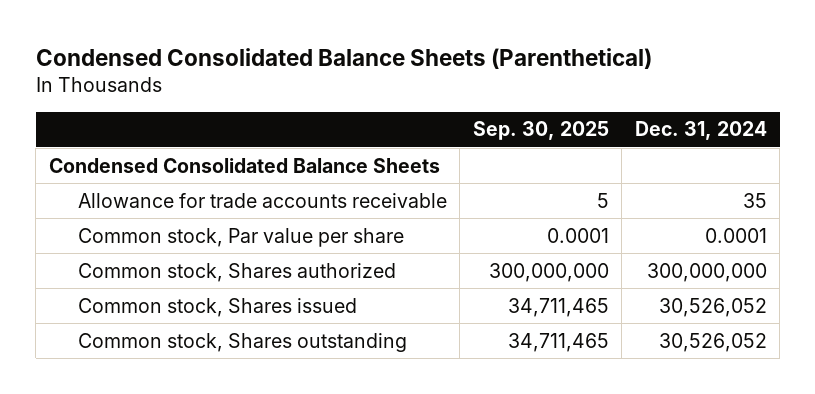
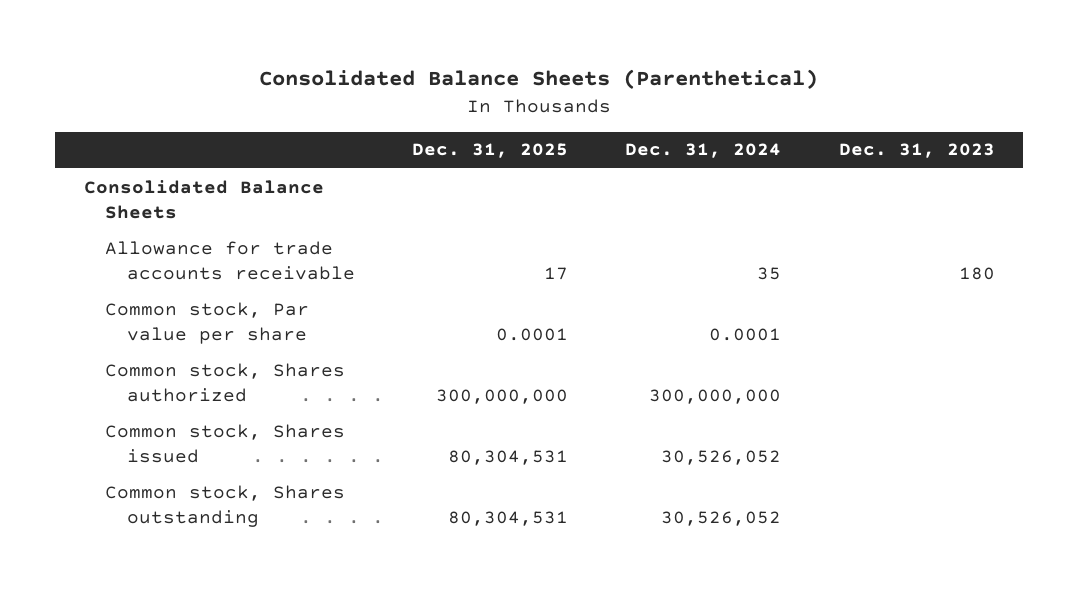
[35,47,652,69] Condensed Consolidated Balance Sheets (Parenthetical) -> [259,69,819,90] Consolidated Balance Sheets (Parenthetical)
[472,121,609,141] Sep. 30, 2025 -> none
none -> [412,143,569,159] Dec. 31, 2025
none -> [838,143,995,159] Dec. 31, 2023
[48,157,440,173] Condensed Consolidated Balance Sheets -> [83,179,324,219] Consolidated Balance Sheets

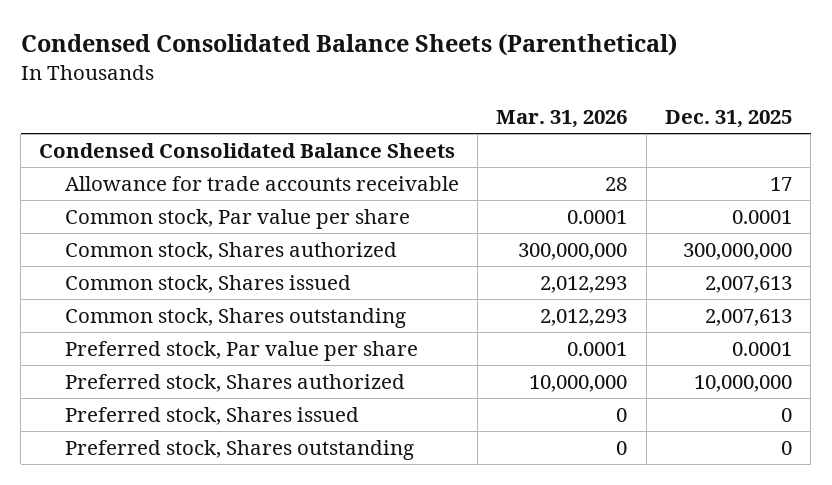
[259,69,819,90] Consolidated Balance Sheets (Parenthetical) -> [20,33,677,57] Condensed Consolidated Balance Sheets (Parenthetical)
[625,143,782,159] Dec. 31, 2024 -> none
[838,143,995,159] Dec. 31, 2023 -> none
none -> [496,110,628,129] Mar. 31, 2026
[83,179,324,219] Consolidated Balance Sheets -> [39,142,456,158] Condensed Consolidated Balance Sheets
[448,449,569,465] 80,304,531 -> [705,275,793,293] 2,007,613
[448,510,569,526] 80,304,531 -> [705,308,793,326] 2,007,613
none -> [64,340,418,361] Preferred stock, Par value per share
none -> [64,373,405,392] Preferred stock, Shares authorized
none -> [64,406,359,425] Preferred stock, Shares issued
none -> [64,439,414,460] Preferred stock, Shares outstanding

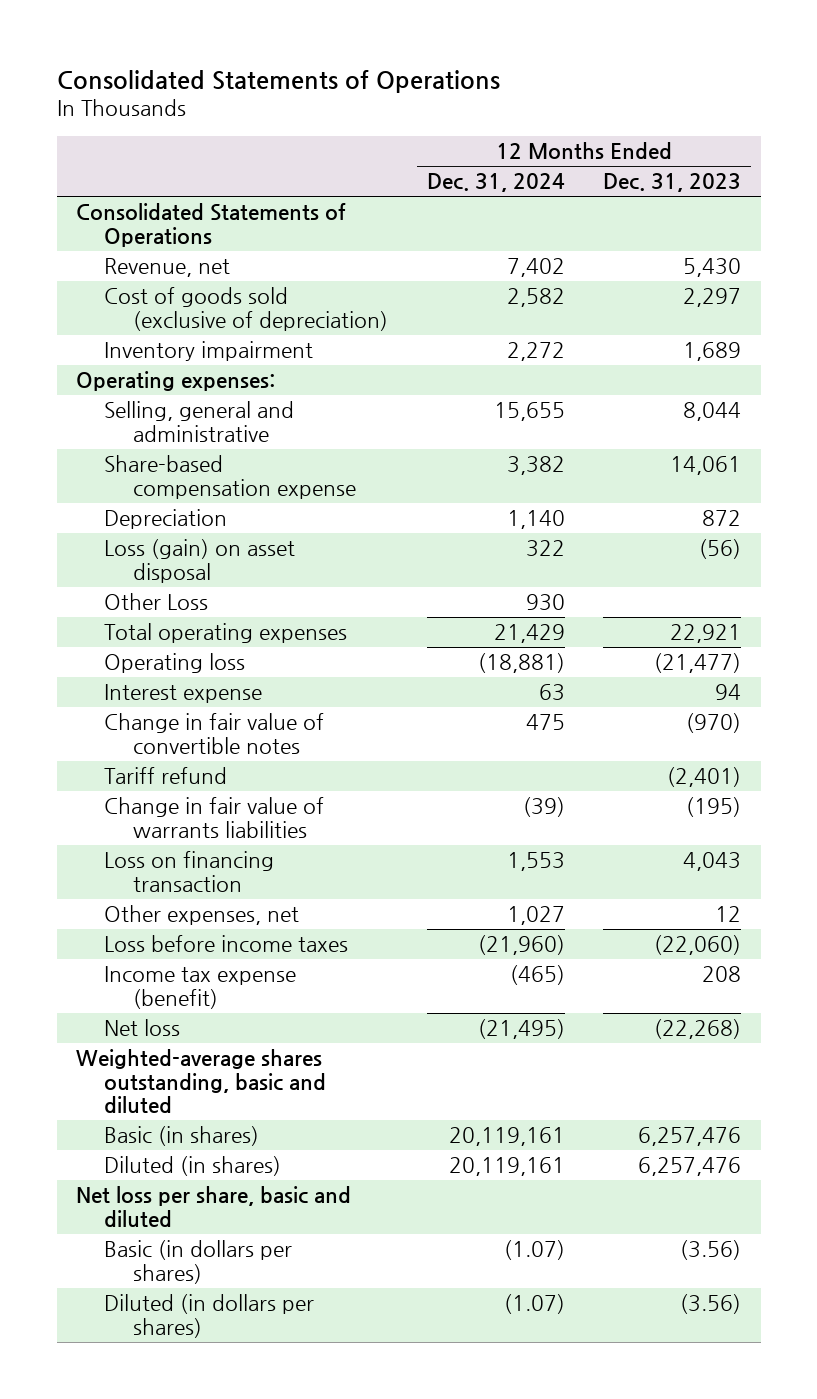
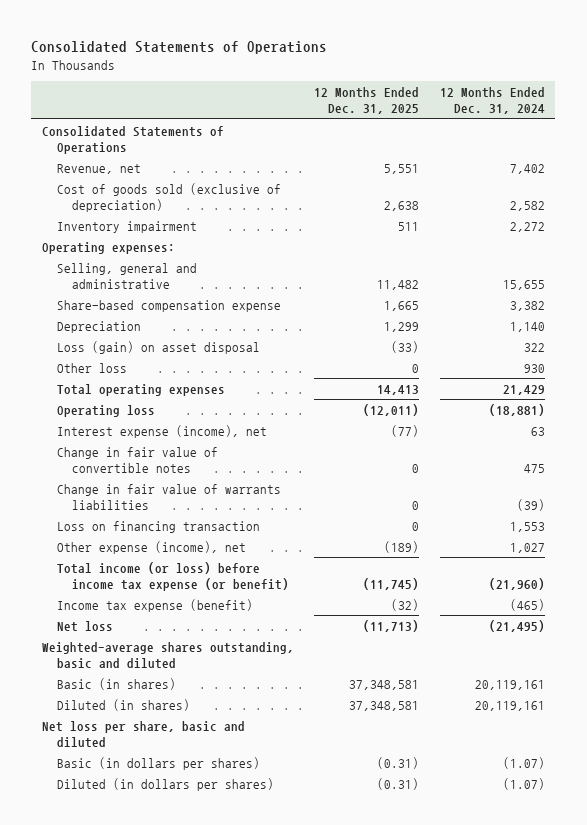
[603,173,742,193] Dec. 31, 2023 -> none
none -> [314,87,420,115] 12 Months Ended Dec. 31, 2025
[104,593,209,611] Other Loss -> [56,362,127,373] Other loss
[104,684,263,704] Interest expense -> [56,424,267,438] Interest expense (income), net
[104,767,228,785] Tariff refund -> none
[104,905,300,926] Other expenses, net -> [56,540,246,554] Other expense (income), net
[104,935,349,953] Loss before income taxes -> [56,561,289,592] Total income (or loss) before income tax expense (or benefit)

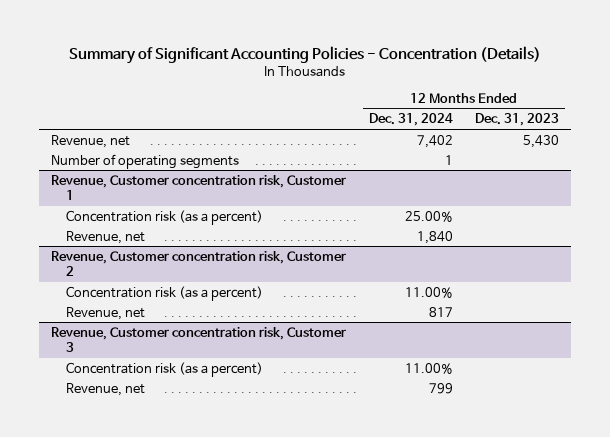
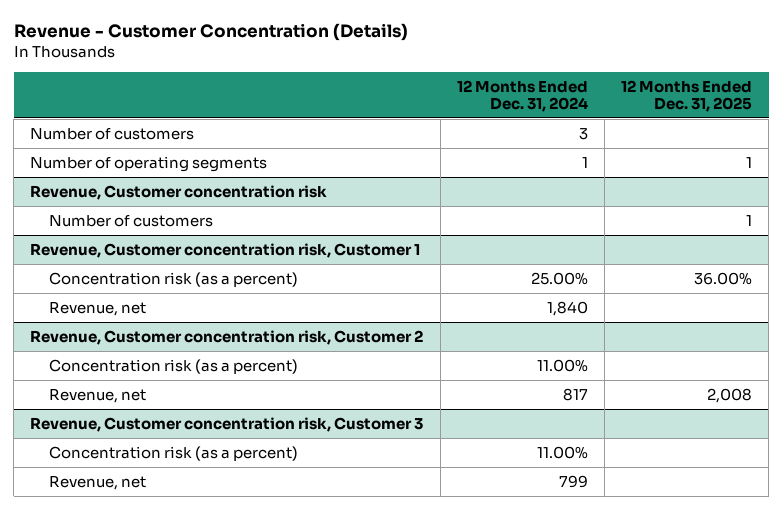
[69,45,542,64] Summary of Significant Accounting Policies - Concentration (Details) -> [13,22,408,41] Revenue - Customer Concentration (Details)
[475,113,560,127] Dec. 31, 2023 -> none
none -> [621,79,753,113] 12 Months Ended Dec. 31, 2025
[50,134,130,148] Revenue, net -> none
none -> [30,127,195,140] Number of customers
none -> [30,184,328,200] Revenue, Customer concentration risk
none -> [49,214,214,227] Number of customers

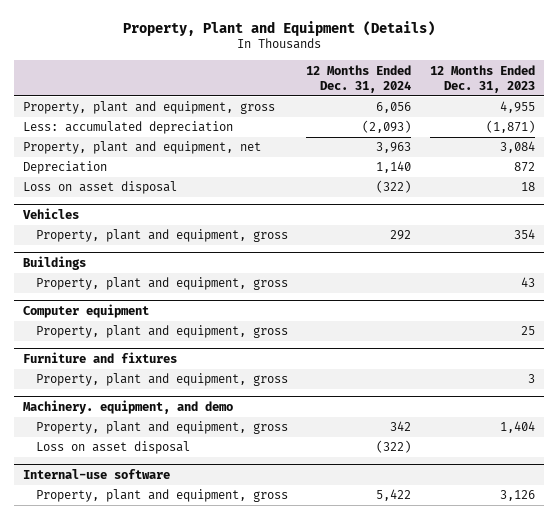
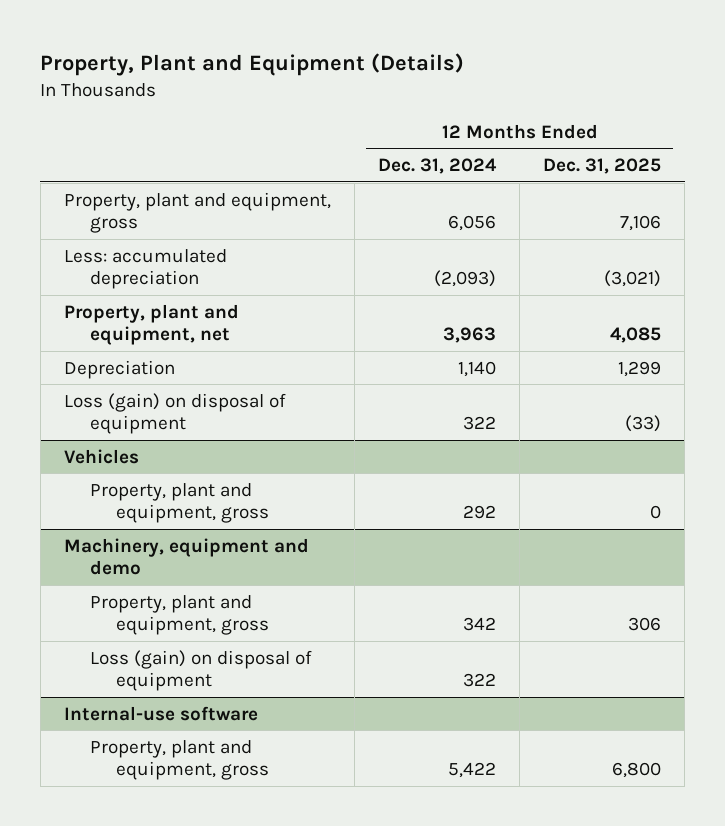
[429,64,535,93] 12 Months Ended Dec. 31, 2023 -> none
none -> [543,158,662,175] Dec. 31, 2025
[23,181,178,195] Loss on asset disposal -> none
none -> [63,392,286,434] Loss (gain) on disposal of equipment
[23,255,87,270] Buildings -> none
[36,277,289,291] Property, plant and equipment, gross -> none
[23,303,150,318] Computer equipment -> none
[36,325,289,339] Property, plant and equipment, gross -> none
[23,351,178,363] Furniture and fixtures -> none
[36,373,289,387] Property, plant and equipment, gross -> none
[23,399,234,414] Machinery. equipment, and demo -> [63,537,309,575] Machinery, equipment and demo
[36,441,191,455] Loss on asset disposal -> none
none -> [90,649,313,691] Loss (gain) on disposal of equipment

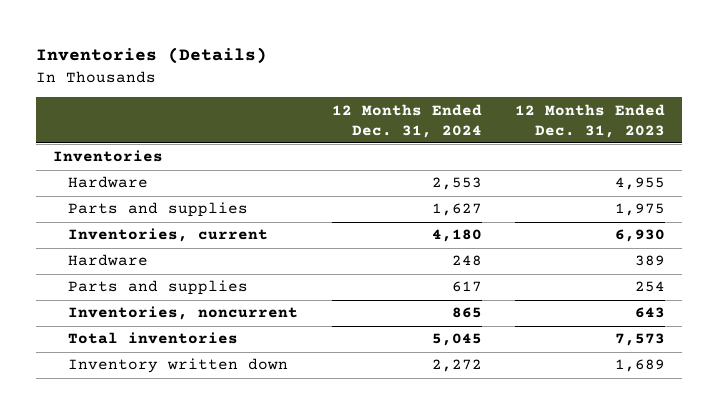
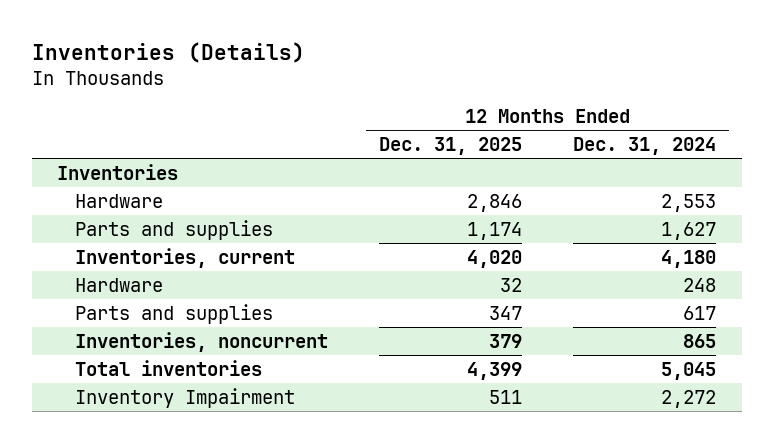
[515,103,666,138] 12 Months Ended Dec. 31, 2023 -> none
none -> [379,137,523,156] Dec. 31, 2025
[68,358,289,374] Inventory written down -> [74,387,295,408] Inventory Impairment

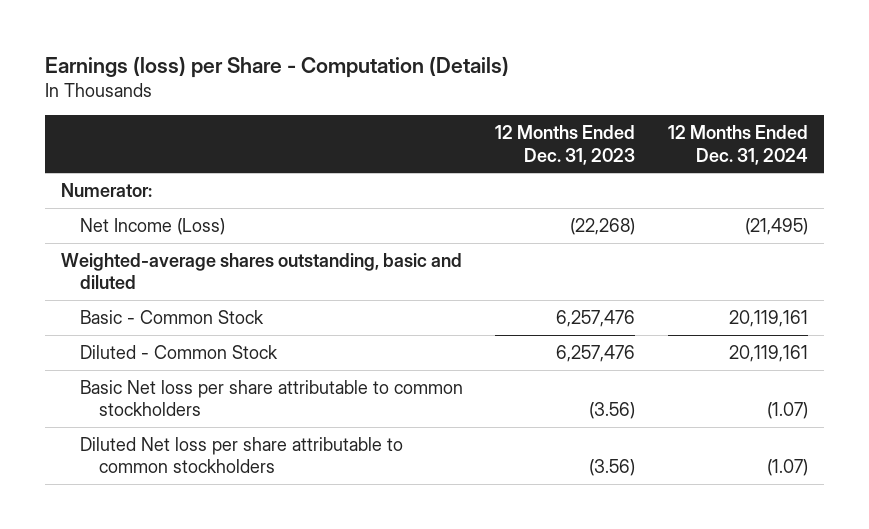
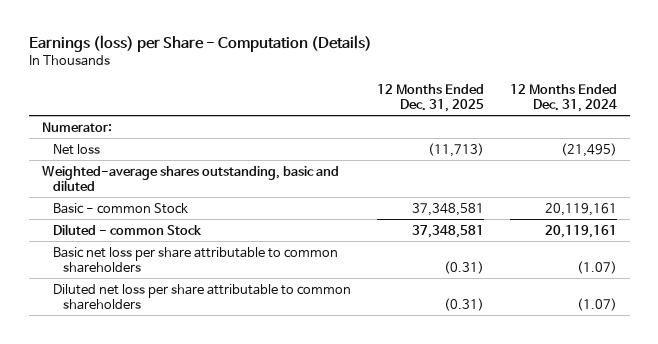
[495,125,636,165] 12 Months Ended Dec. 31, 2023 -> none
none -> [376,83,484,112] 12 Months Ended Dec. 31, 2025
[79,217,225,235] Net Income (Loss) -> [52,143,100,155] Net loss
[79,309,264,324] Basic - Common Stock -> [52,202,188,214] Basic - common Stock
[79,344,278,359] Diluted - Common Stock -> [52,223,202,235] Diluted - common Stock
[79,379,463,417] Basic Net loss per share attributable to common stockholders -> [52,246,338,273] Basic net loss per share attributable to common shareholders
[79,436,403,474] Diluted Net loss per share attributable to common stockholders -> [52,283,351,310] Diluted net loss per share attributable to common shareholders

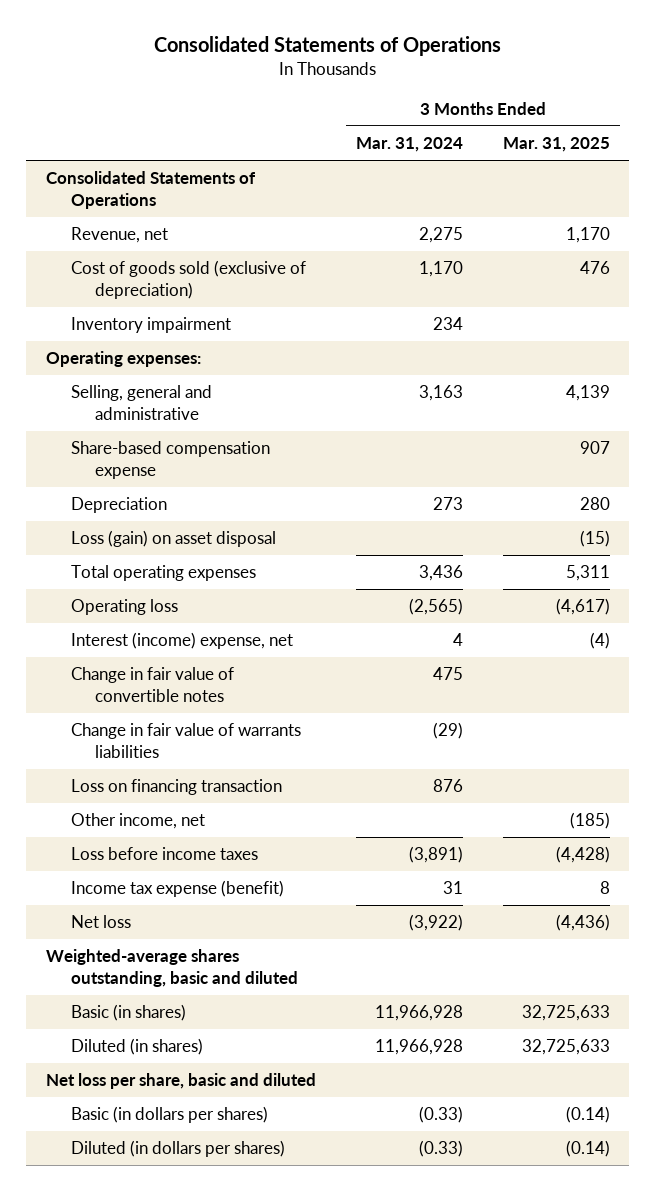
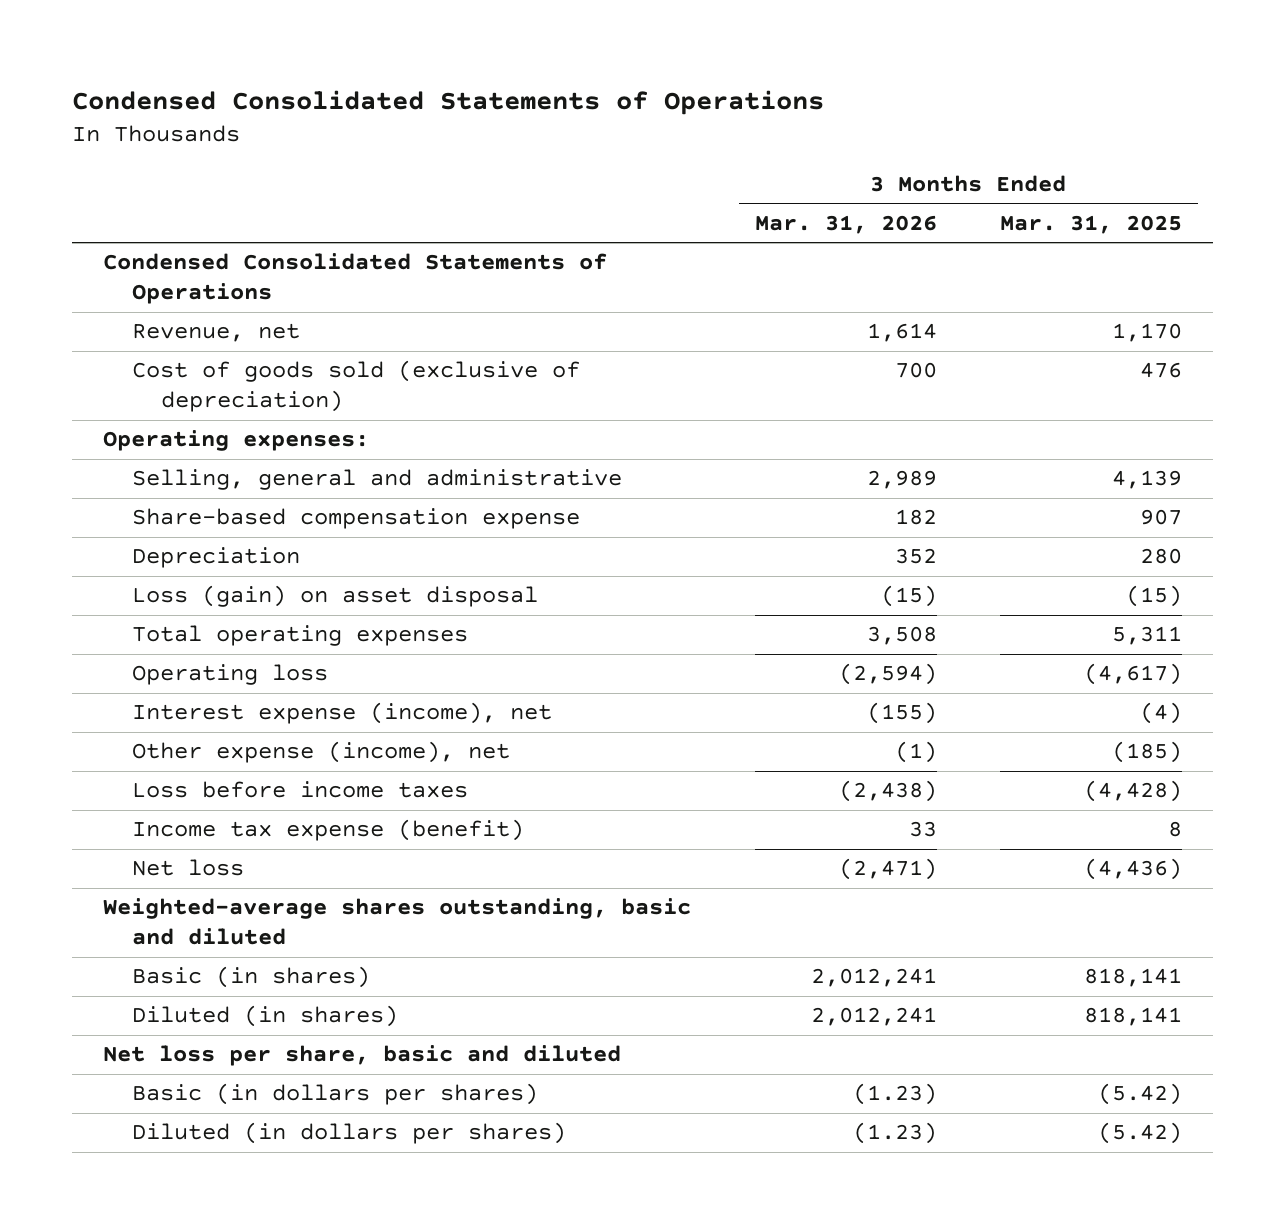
[153,35,501,56] Consolidated Statements of Operations -> [71,89,824,115] Condensed Consolidated Statements of Operations
[355,137,463,153] Mar. 31, 2024 -> none
none -> [754,215,937,235] Mar. 31, 2026
[45,171,256,209] Consolidated Statements of Operations -> [103,253,608,305] Condensed Consolidated Statements of Operations
[70,317,231,334] Inventory impairment -> none
[70,667,234,702] Change in fair value of convertible notes -> none
[70,723,301,758] Change in fair value of warrants liabilities -> none
[70,779,282,796] Loss on financing transaction -> none
[70,632,293,650] Interest (income) expense, net -> [132,702,553,725] Interest expense (income), net
[70,813,205,830] Other income, net -> [132,741,511,764] Other expense (income), net
[521,1005,610,1022] 32,725,633 -> [1083,968,1182,988] 818,141
[521,1039,610,1056] 32,725,633 -> [1083,1007,1182,1027] 818,141
[565,1106,610,1124] (0.14) -> [1097,1083,1182,1106] (5.42)
[565,1140,610,1158] (0.14) -> [1097,1122,1182,1145] (5.42)

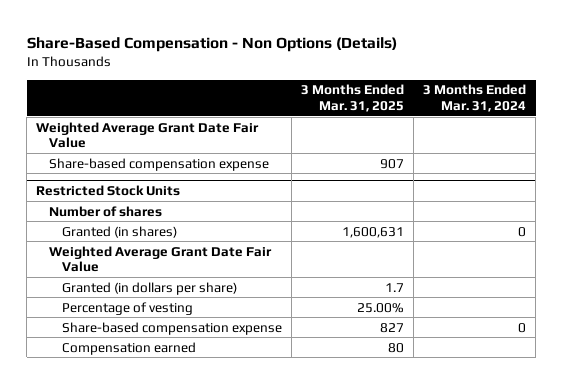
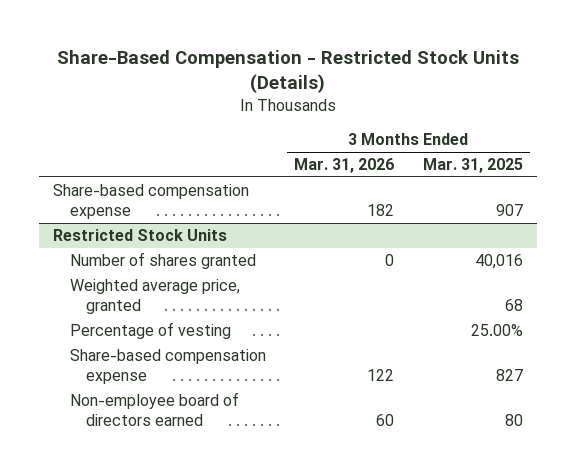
[26,36,397,52] Share-Based Compensation - Non Options (Details) -> [57,50,520,94] Share-Based Compensation - Restricted Stock Units (Details)
[423,84,527,113] 3 Months Ended Mar. 31, 2024 -> none
none -> [294,158,395,174] Mar. 31, 2026
[36,121,260,149] Weighted Average Grant Date Fair Value -> none
[49,205,163,217] Number of shares -> none
[49,245,273,273] Weighted Average Grant Date Fair Value -> none
[62,281,238,295] Granted (in dollars per share) -> none
[62,225,178,238] Granted (in shares) -> [69,252,256,270] Number of shares granted
[342,226,405,238] 1,600,631 -> [474,254,523,270] 40,016
none -> [69,279,240,315] Weighted average price, granted
[62,341,197,355] Compensation earned -> none
none -> [69,392,239,427] Non-employee board of directors earned

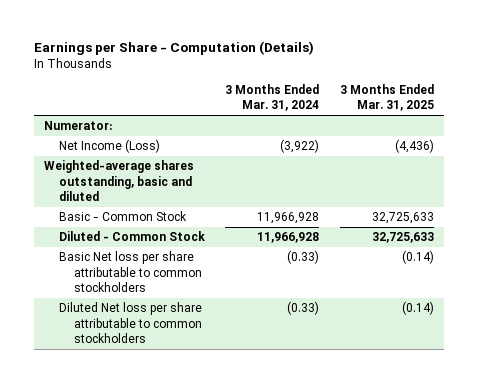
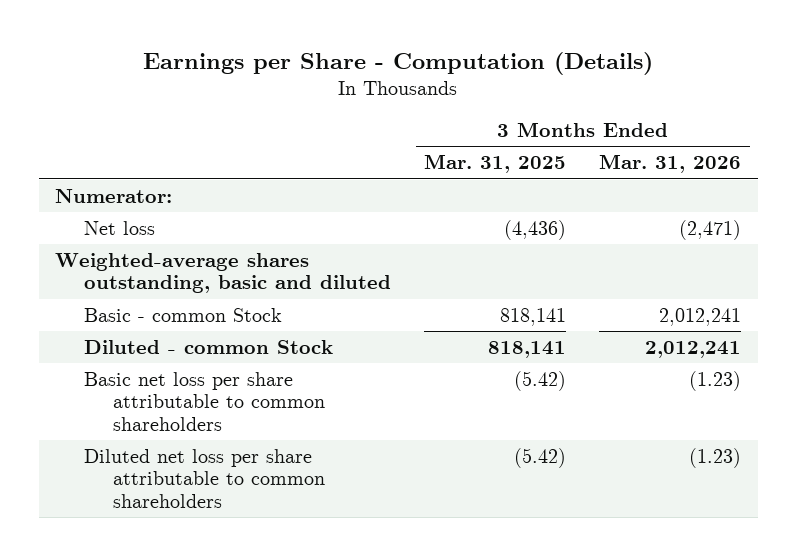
[225,84,320,112] 3 Months Ended Mar. 31, 2024 -> none
none -> [599,154,742,174] Mar. 31, 2026
[58,139,160,154] Net Income (Loss) -> [84,220,156,235] Net loss
[58,211,187,222] Basic - Common Stock -> [84,307,283,322] Basic - common Stock
[371,212,434,225] 32,725,633 -> [500,307,567,326] 818,141
[58,231,205,242] Diluted - Common Stock -> [84,339,334,354] Diluted - common Stock
[371,232,434,244] 32,725,633 -> [488,340,567,358] 818,141
[58,251,202,292] Basic Net loss per share attributable to common stockholders -> [84,371,326,431] Basic net loss per share attributable to common shareholders
[401,250,434,265] (0.14) -> [514,370,567,391] (5.42)
[58,302,202,343] Diluted Net loss per share attributable to common stockholders -> [84,448,326,508] Diluted net loss per share attributable to common shareholders
[401,301,434,316] (0.14) -> [514,447,567,468] (5.42)

